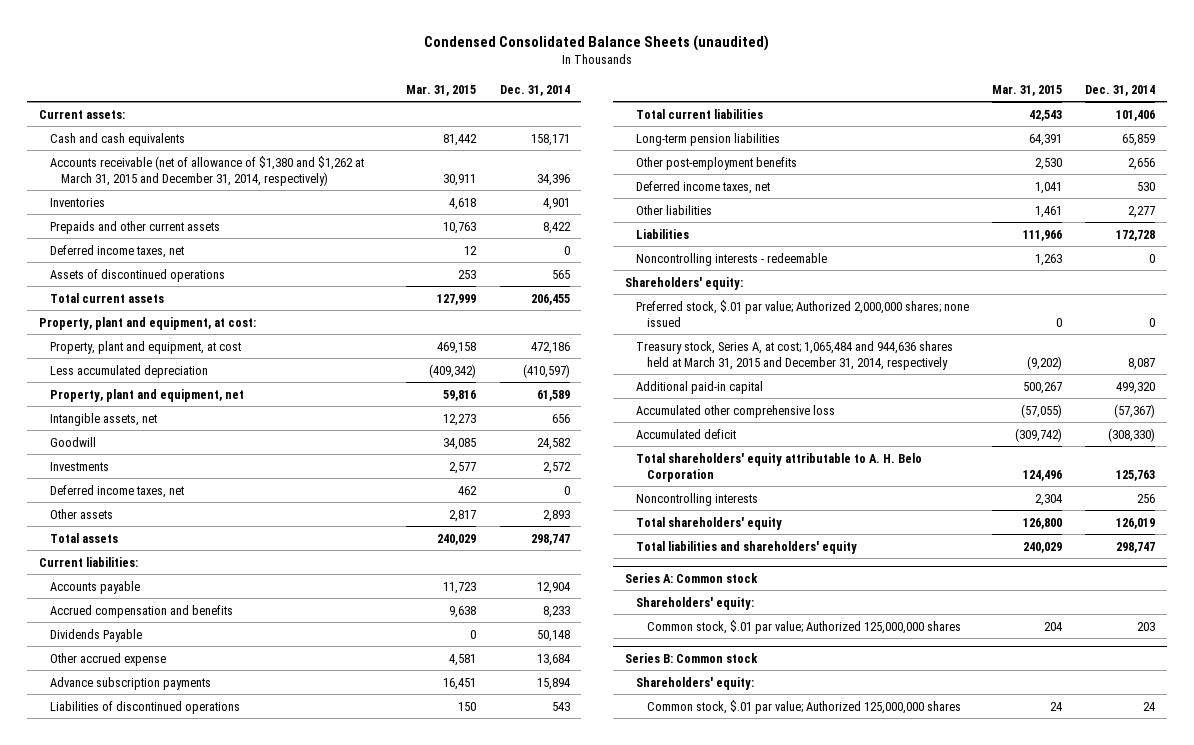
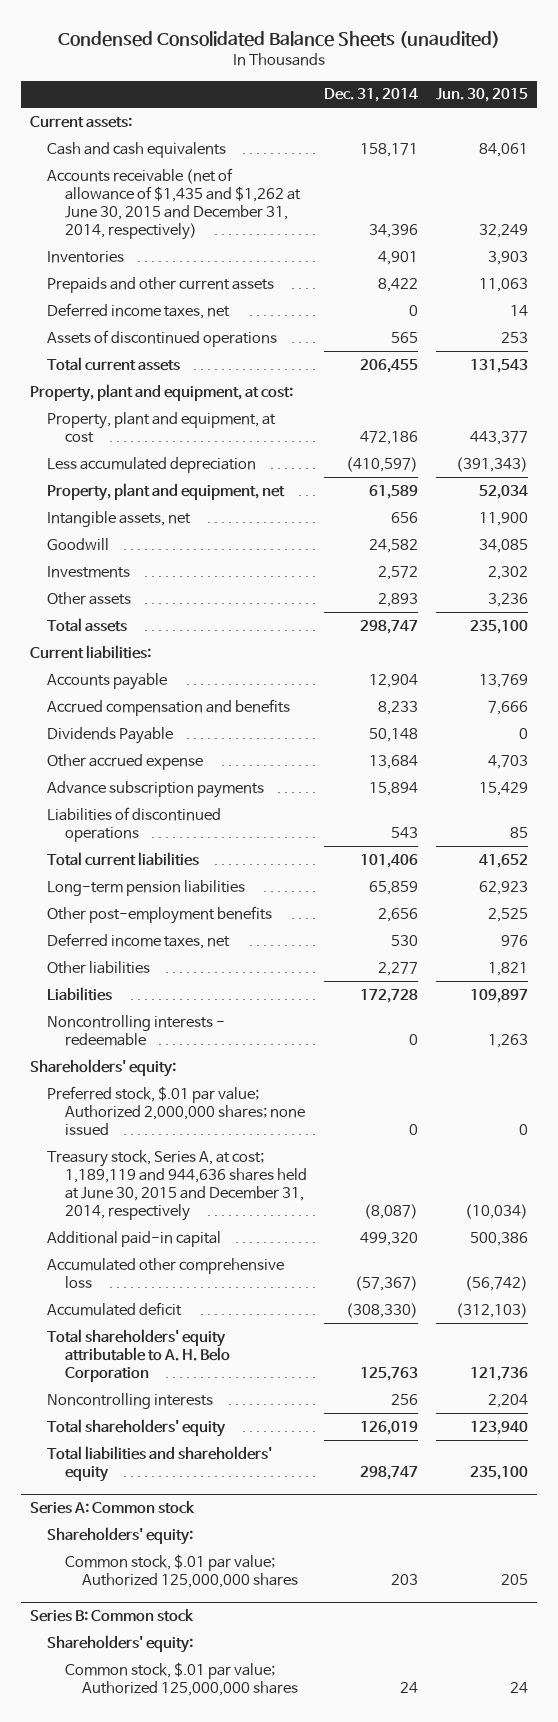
[406,84,477,96] Mar. 31, 2015 -> none
none -> [436,88,529,103] Jun. 30, 2015
[50,155,365,186] Accounts receivable (net of allowance of $1,380 and $1,262 at March 31, 2015 and December 31, 2014, respectively) -> [47,167,301,241] Accounts receivable (net of allowance of $1,435 and $1,262 at June 30, 2015 and December 31, 2014, respectively)
[50,484,185,498] Deferred income taxes, net -> none
[635,340,953,370] Treasury stock, Series A, at cost; 1,065,484 and 944,636 shares held at March 31, 2015 and December 31, 2014, respectively -> [47,1149,307,1222] Treasury stock, Series A, at cost; 1,189,119 and 944,636 shares held at June 30, 2015 and December 31, 2014, respectively
[1128,357,1156,370] 8,087 -> [364,1204,419,1220] (8,087)

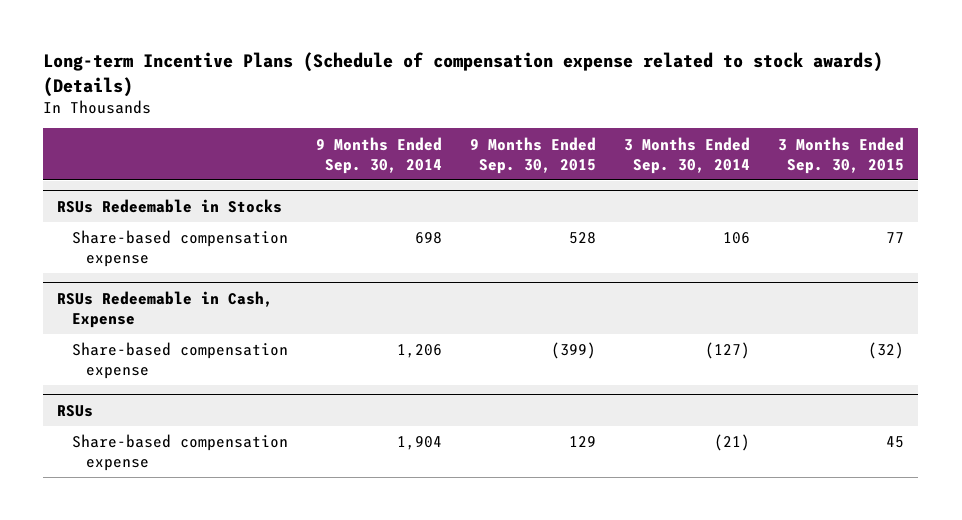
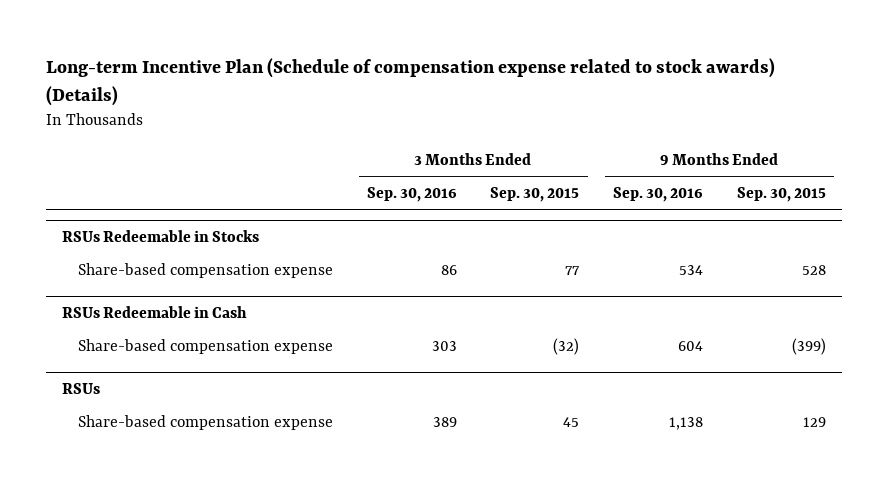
[43,52,884,97] Long-term Incentive Plans (Schedule of compensation expense related to stock awards) (Details) -> [45,58,775,107] Long-term Incentive Plan (Schedule of compensation expense related to stock awards) (Details)
[316,136,443,174] 9 Months Ended Sep. 30, 2014 -> none
[624,136,751,174] 3 Months Ended Sep. 30, 2014 -> none
none -> [366,186,457,202] Sep. 30, 2016
none -> [613,186,704,202] Sep. 30, 2016
[57,291,274,329] RSUs Redeemable in Cash, Expense -> [62,306,248,319] RSUs Redeemable in Cash

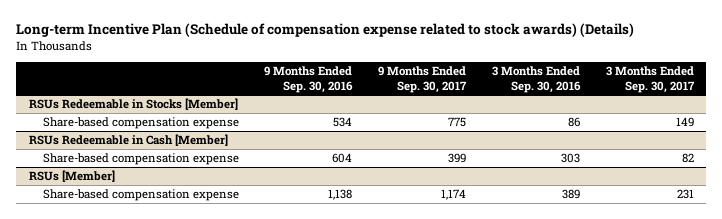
[490,186,580,202] Sep. 30, 2015 -> none
[736,186,826,202] Sep. 30, 2015 -> none
none -> [378,65,468,93] 9 Months Ended Sep. 30, 2017
none -> [605,65,695,93] 3 Months Ended Sep. 30, 2017
[62,230,260,243] RSUs Redeemable in Stocks -> [28,98,238,111] RSUs Redeemable in Stocks [Member]
[62,306,248,319] RSUs Redeemable in Cash -> [28,134,228,147] RSUs Redeemable in Cash [Member]
[62,383,101,395] RSUs -> [28,170,115,183] RSUs [Member]

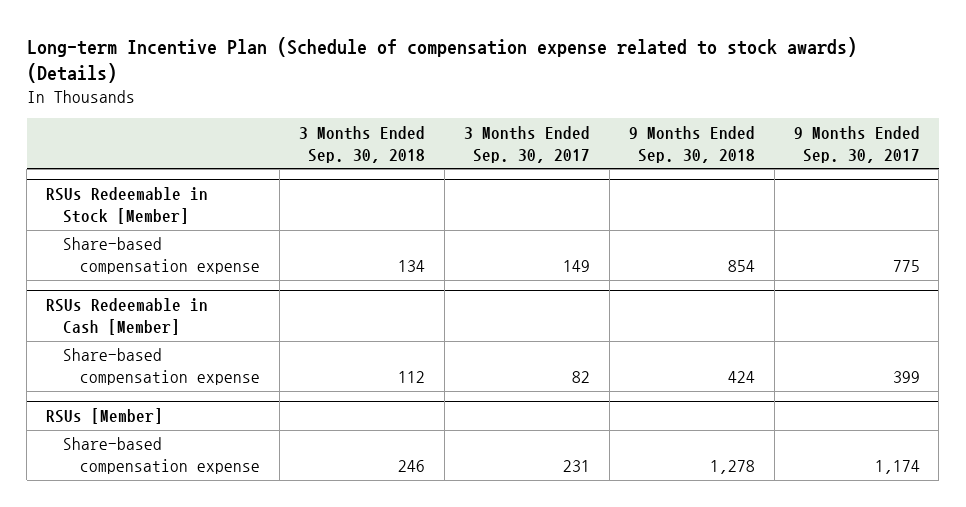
[264,65,354,93] 9 Months Ended Sep. 30, 2016 -> none
[491,65,581,93] 3 Months Ended Sep. 30, 2016 -> none
none -> [298,125,425,163] 3 Months Ended Sep. 30, 2018
none -> [628,125,755,163] 9 Months Ended Sep. 30, 2018
[28,98,238,111] RSUs Redeemable in Stocks [Member] -> [46,187,209,225] RSUs Redeemable in Stock [Member]

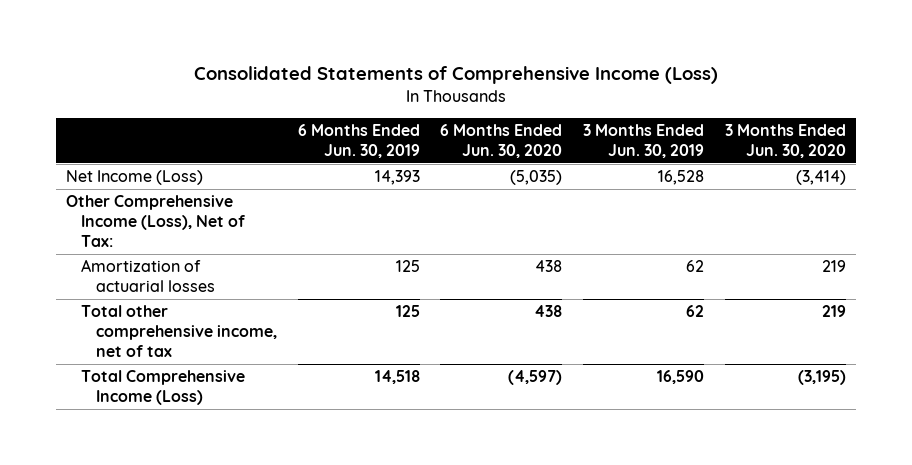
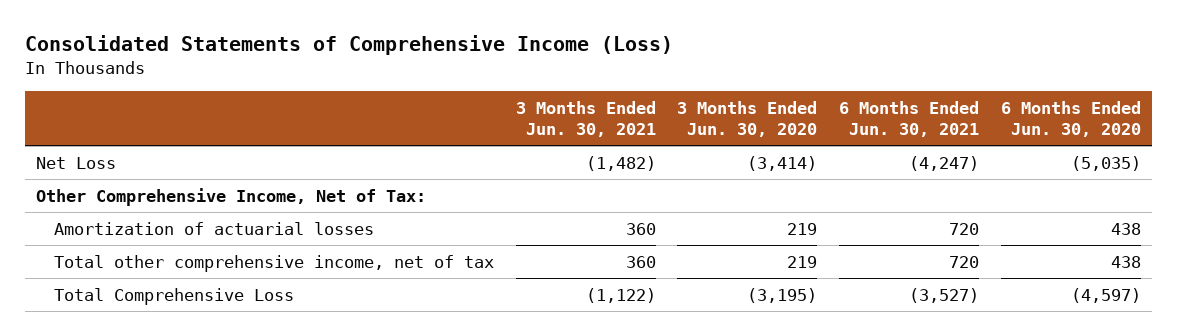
[297,124,420,158] 6 Months Ended Jun. 30, 2019 -> none
[583,124,705,158] 3 Months Ended Jun. 30, 2019 -> none
none -> [515,100,656,137] 3 Months Ended Jun. 30, 2021
none -> [839,100,980,137] 6 Months Ended Jun. 30, 2021
[65,170,203,186] Net Income (Loss) -> [36,156,117,169] Net Loss
[65,195,245,247] Other Comprehensive Income (Loss), Net of Tax: -> [36,187,427,206] Other Comprehensive Income, Net of Tax:
[80,370,245,405] Total Comprehensive Income (Loss) -> [53,287,294,305] Total Comprehensive Loss

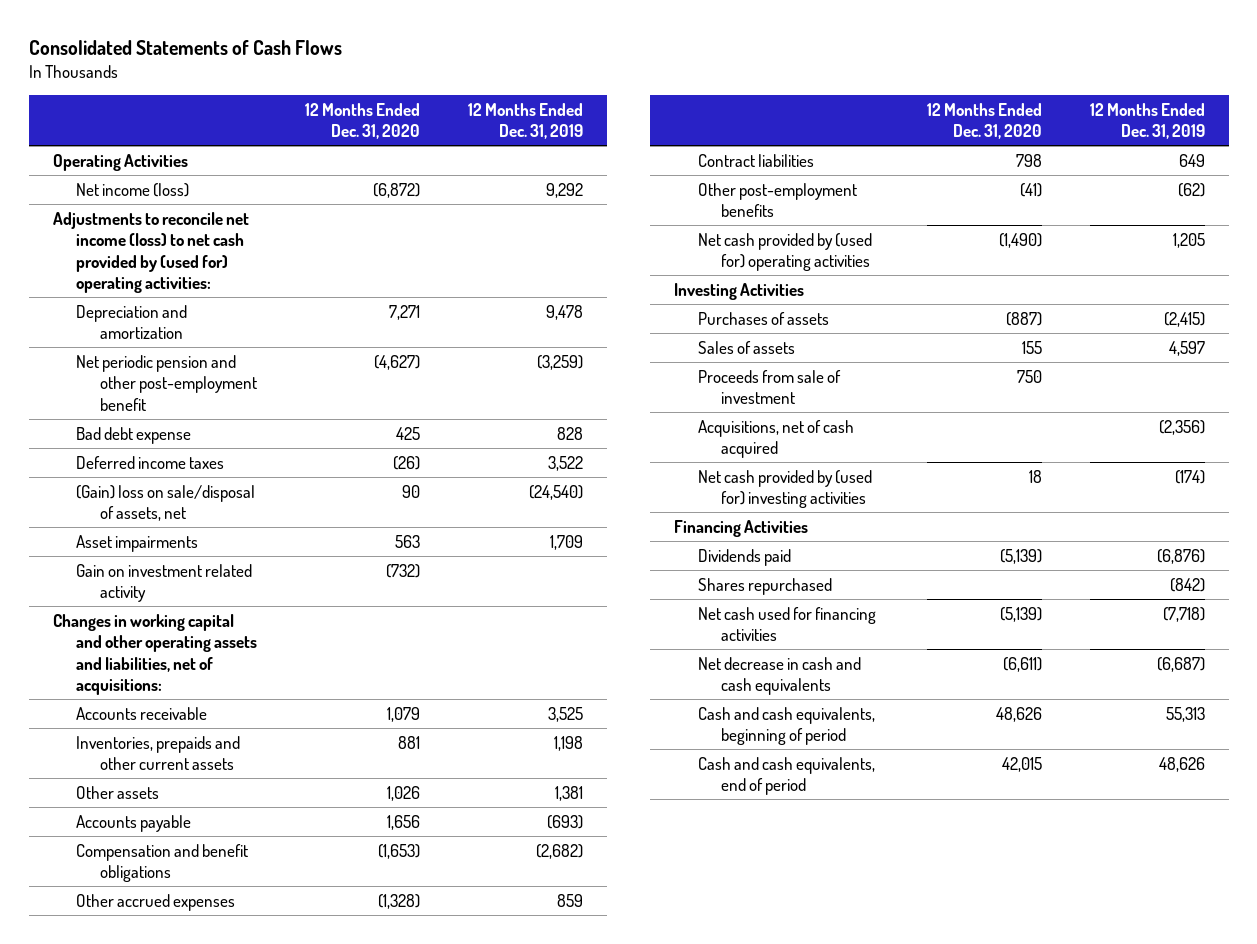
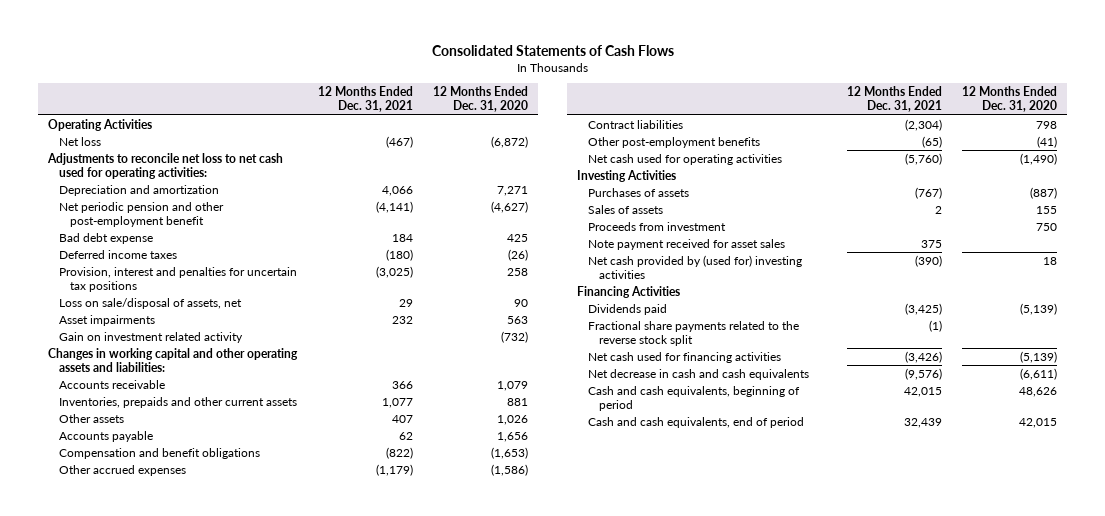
[468,102,584,140] 12 Months Ended Dec. 31, 2019 -> none
none -> [317,86,413,113] 12 Months Ended Dec. 31, 2021
[76,182,190,197] Net income (loss) -> [59,136,102,146] Net loss
[52,211,249,293] Adjustments to reconcile net income (loss) to net cash provided by (used for) operating activities: -> [47,152,284,179] Adjustments to reconcile net loss to net cash used for operating activities:
none -> [59,266,298,292] Provision, interest and penalties for uncertain tax positions
[76,484,256,522] (Gain) loss on sale/disposal of assets, net -> [59,297,243,309] Loss on sale/disposal of assets, net
[52,613,258,695] Changes in working capital and other operating assets and liabilities, net of acquisitions: -> [48,347,299,372] Changes in working capital and other operating assets and liabilities:
[378,893,421,909] (1,328) -> [490,463,528,476] (1,586)
[697,232,872,272] Net cash provided by (used for) operating activities -> [588,153,783,165] Net cash used for operating activities
[697,419,854,459] Acquisitions, net of cash acquired -> none
[697,369,841,405] Proceeds from sale of investment -> [588,221,727,231] Proceeds from investment
none -> [588,238,786,250] Note payment received for asset sales
[697,577,832,595] Shares repurchased -> none
none -> [588,320,800,346] Fractional share payments related to the reverse stock split

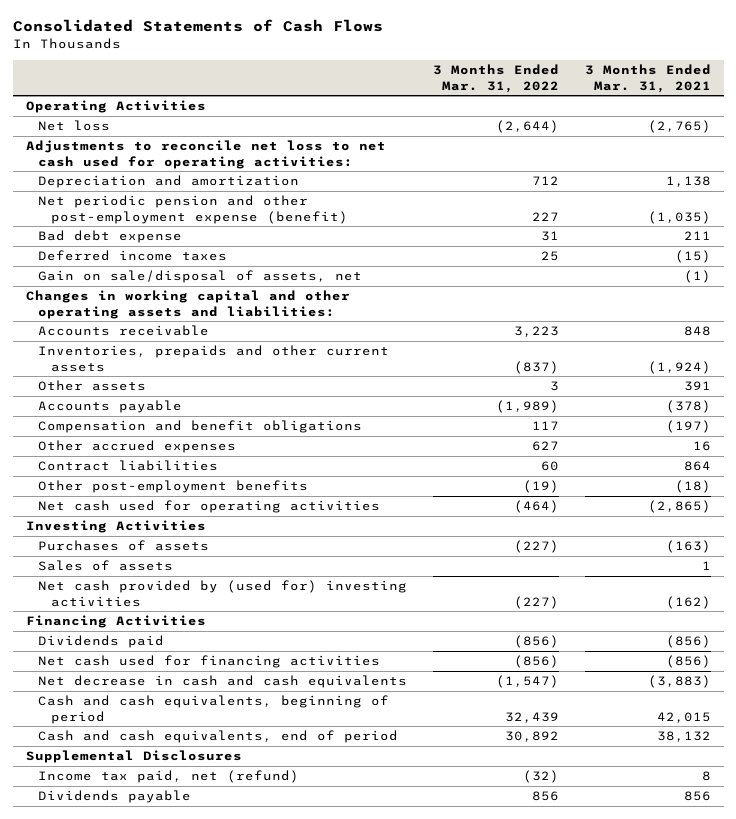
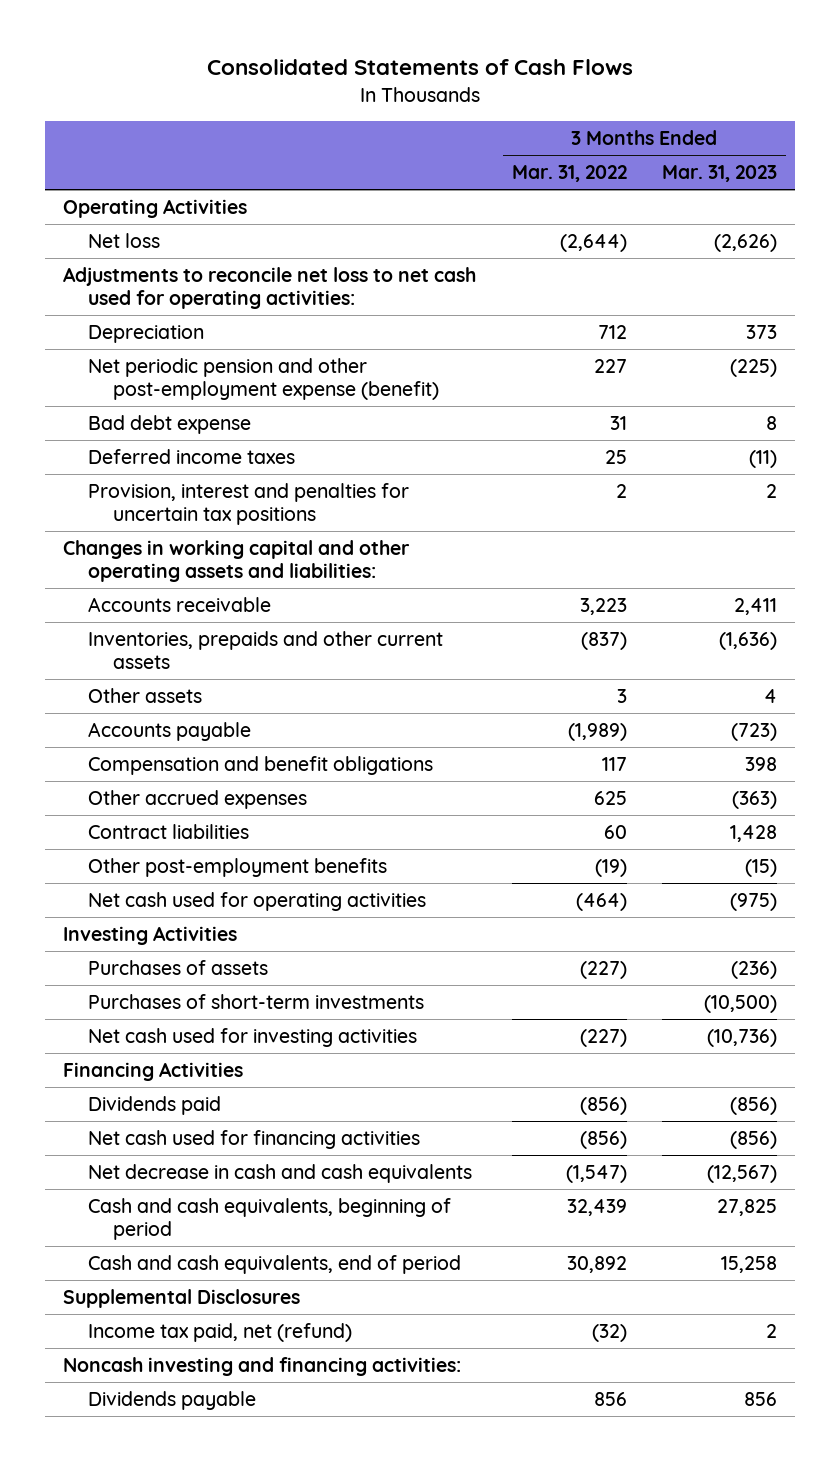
[584,64,711,93] 3 Months Ended Mar. 31, 2021 -> none
none -> [662,165,778,183] Mar. 31, 2023
[38,175,300,189] Depreciation and amortization -> [87,324,204,343] Depreciation
[38,270,363,284] Gain on sale/disposal of assets, net -> none
none -> [87,482,409,525] Provision, interest and penalties for uncertain tax positions
[532,441,560,452] 627 -> [593,790,627,805] 625
[38,560,174,572] Sales of assets -> none
none -> [87,993,424,1009] Purchases of short-term investments
[38,580,408,607] Net cash provided by (used for) investing activities -> [87,1027,417,1047] Net cash used for investing activities
none -> [62,1356,461,1376] Noncash investing and financing activities:

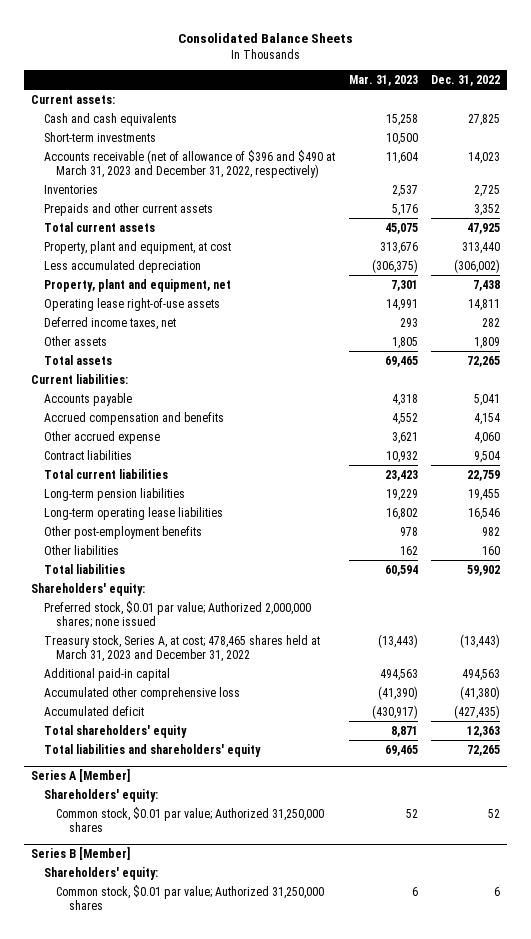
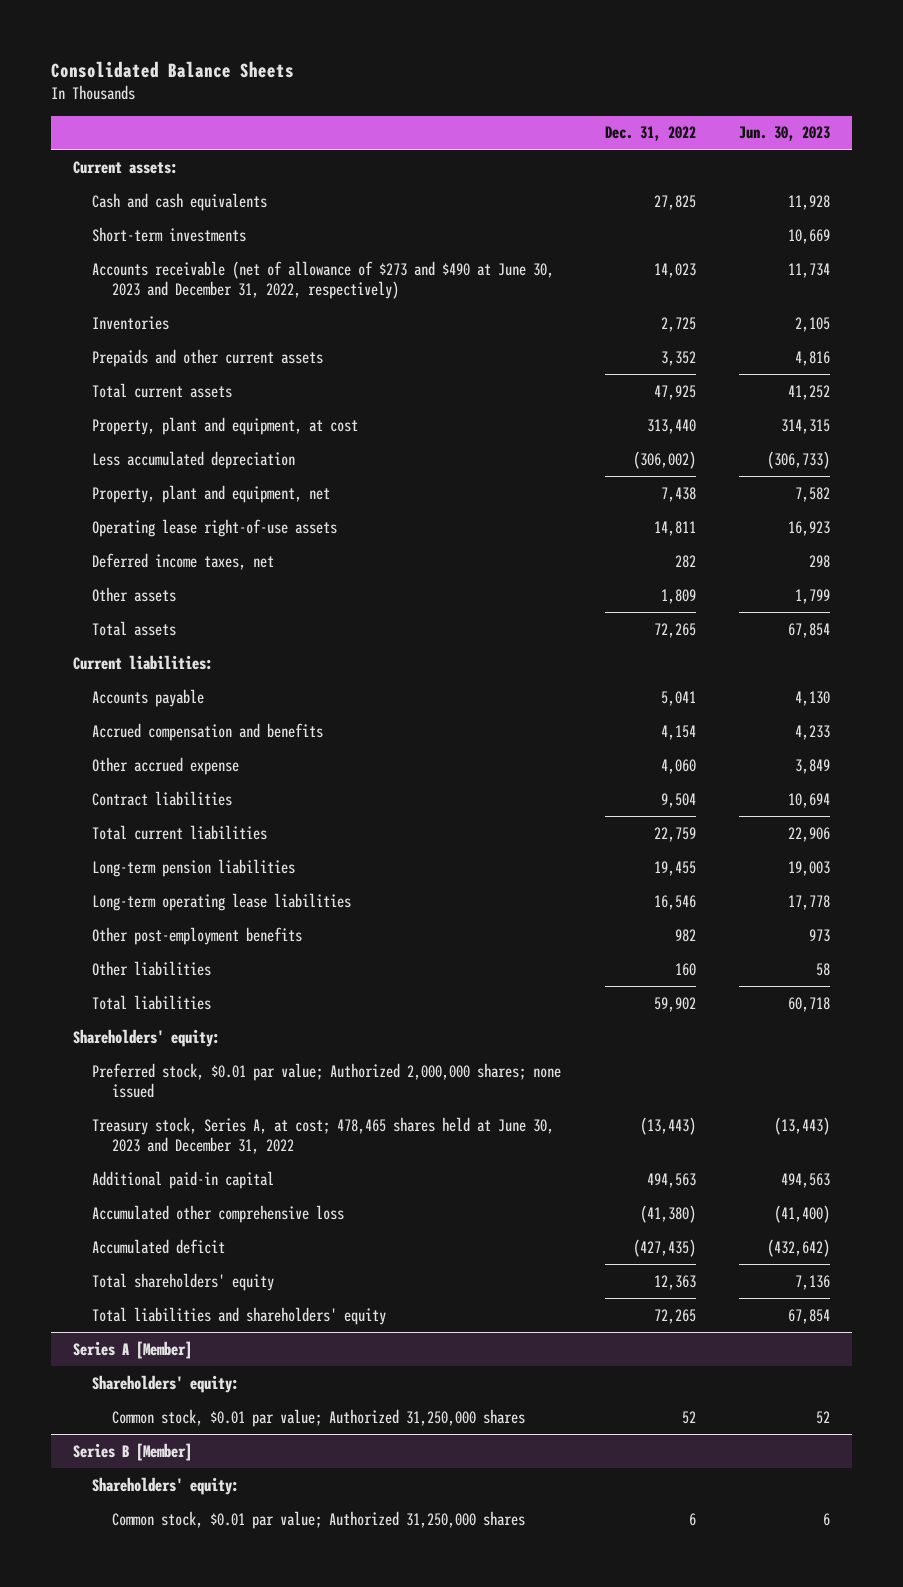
[348,75,418,87] Mar. 31, 2023 -> none
none -> [739,126,831,142] Jun. 30, 2023
[43,149,335,179] Accounts receivable (net of allowance of $396 and $490 at March 31, 2023 and December 31, 2022, respectively) -> [92,260,555,299] Accounts receivable (net of allowance of $273 and $490 at June 30, 2023 and December 31, 2022, respectively)
[43,634,320,663] Treasury stock, Series A, at cost; 478,465 shares held at March 31, 2023 and December 31, 2022 -> [92,1116,555,1154] Treasury stock, Series A, at cost; 478,465 shares held at June 30, 2023 and December 31, 2022

